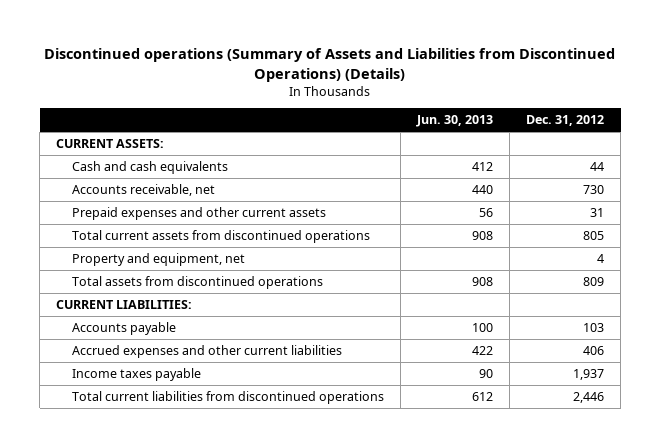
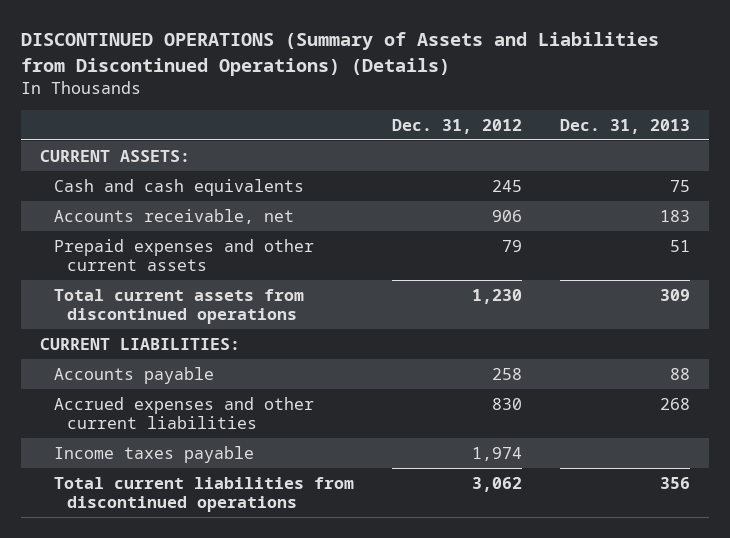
[44,48,616,82] Discontinued operations (Summary of Assets and Liabilities from Discontinued Operations) (Details) -> [21,32,660,76] DISCONTINUED OPERATIONS (Summary of Assets and Liabilities from Discontinued Operations) (Details)
[416,115,494,128] Jun. 30, 2013 -> none
none -> [560,118,691,134] Dec. 31, 2013
[72,253,246,267] Property and equipment, net -> none
[72,276,324,290] Total assets from discontinued operations -> none
[590,162,605,172] 44 -> [492,179,523,192] 245
[583,185,605,195] 730 -> [492,209,523,222] 906
[590,208,605,218] 31 -> [502,239,523,252] 79
[583,231,605,241] 805 -> [472,288,523,304] 1,230
[583,323,605,333] 103 -> [492,367,523,380] 258
[583,346,605,356] 406 -> [492,397,523,410] 830
[573,369,605,381] 1,937 -> [472,446,523,461] 1,974
[573,392,605,404] 2,446 -> [472,476,523,492] 3,062

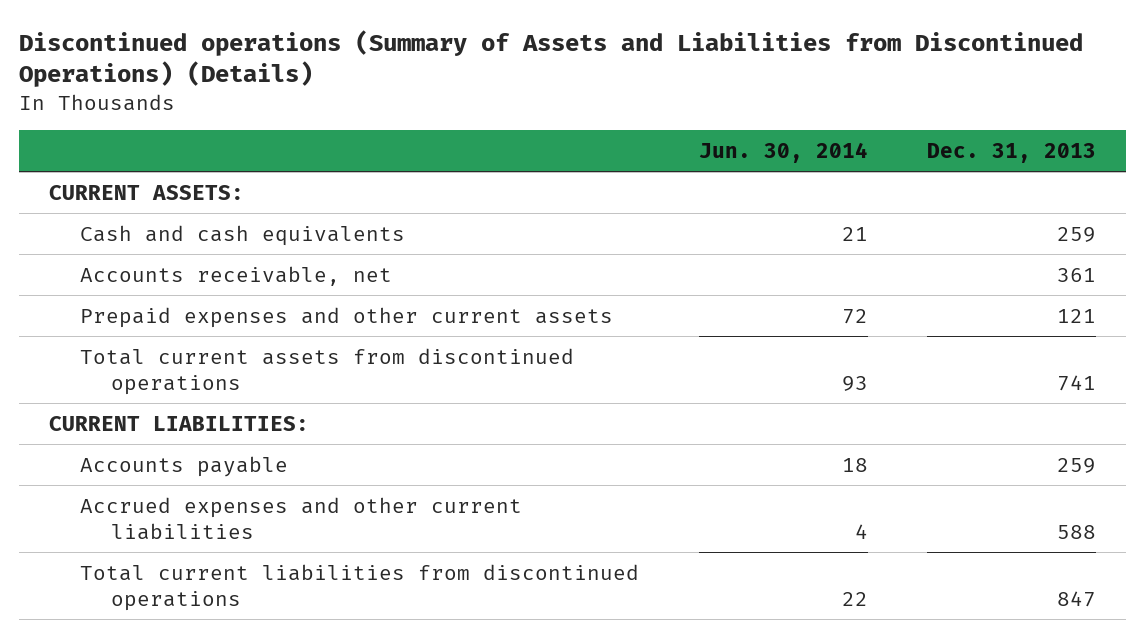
[21,32,660,76] DISCONTINUED OPERATIONS (Summary of Assets and Liabilities from Discontinued Operations) (Details) -> [19,29,1084,88] Discontinued operations (Summary of Assets and Liabilities from Discontinued Operations) (Details)
[392,118,523,134] Dec. 31, 2012 -> none
none -> [698,141,868,163] Jun. 30, 2014
[670,179,691,192] 75 -> [1057,226,1097,242] 259
[660,209,691,222] 183 -> [1057,267,1097,282] 361
[670,239,691,252] 51 -> [1057,308,1097,323] 121
[660,288,691,301] 309 -> [1057,374,1097,391] 741
[53,445,254,463] Income taxes payable -> none
[670,367,691,380] 88 -> [1057,457,1097,473] 259
[660,397,691,410] 268 -> [1057,524,1097,539] 588
[660,476,691,489] 356 -> [1057,590,1097,607] 847

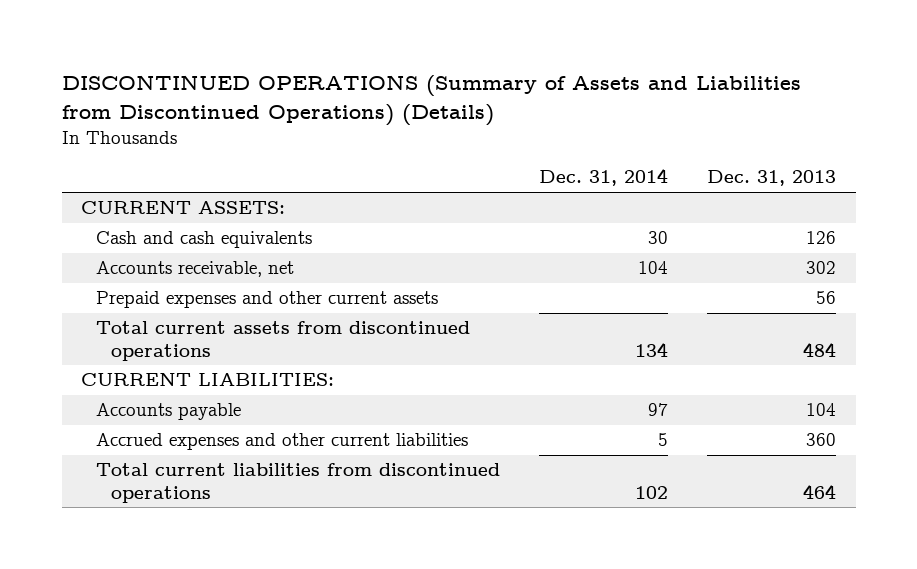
[19,29,1084,88] Discontinued operations (Summary of Assets and Liabilities from Discontinued Operations) (Details) -> [61,75,801,126] DISCONTINUED OPERATIONS (Summary of Assets and Liabilities from Discontinued Operations) (Details)
[698,141,868,163] Jun. 30, 2014 -> none
none -> [539,168,669,187] Dec. 31, 2014
[1057,226,1097,242] 259 -> [806,231,837,245] 126
[1057,267,1097,282] 361 -> [806,261,837,275] 302
[1057,308,1097,323] 121 -> [816,291,837,305] 56
[1057,374,1097,391] 741 -> [803,341,837,357] 484
[1057,457,1097,473] 259 -> [806,403,837,417] 104
[1057,524,1097,539] 588 -> [806,433,837,447] 360
[1057,590,1097,607] 847 -> [803,483,837,499] 464

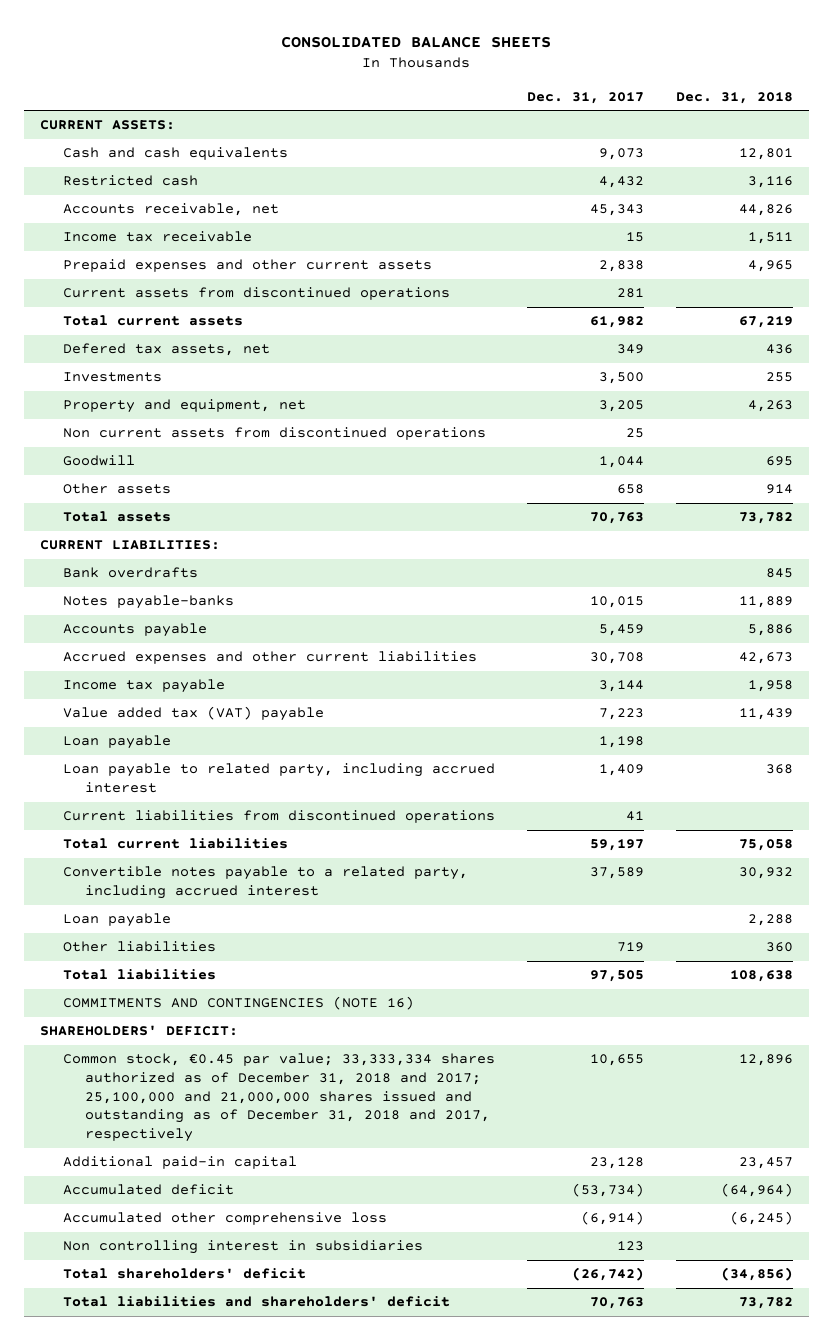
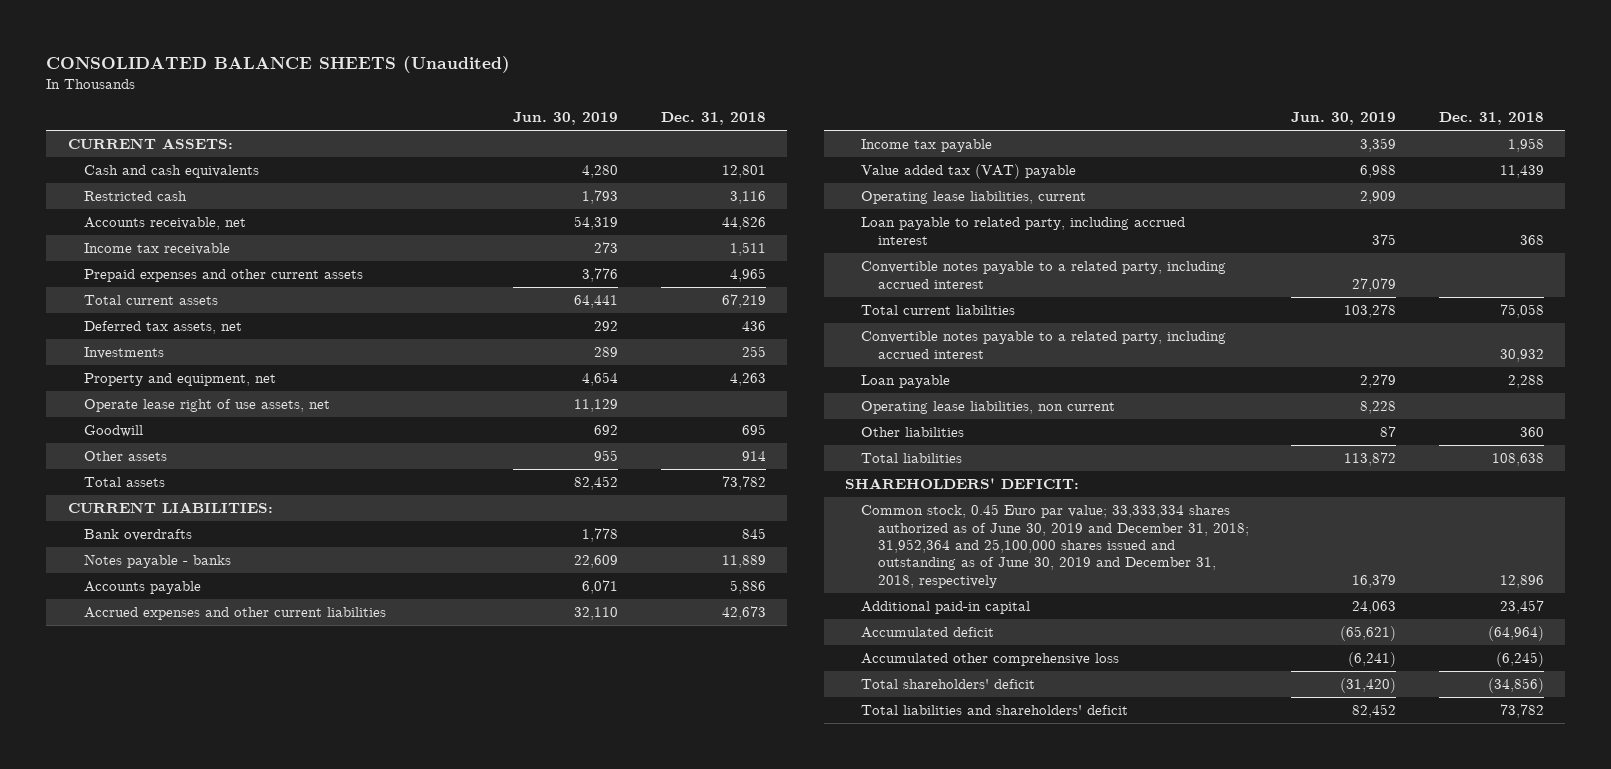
[281,36,552,49] CONSOLIDATED BALANCE SHEETS -> [46,56,511,74] CONSOLIDATED BALANCE SHEETS (Unaudited)
[526,91,644,104] Dec. 31, 2017 -> none
none -> [513,112,619,126] Jun. 30, 2019
[62,287,450,301] Current assets from discontinued operations -> none
[62,343,270,357] Defered tax assets, net -> [83,321,242,335] Deferred tax assets, net
[62,427,486,441] Non current assets from discontinued operations -> none
none -> [83,399,330,413] Operate lease right of use assets, net
[62,595,234,610] Notes payable-banks -> [83,554,231,569] Notes payable - banks
[62,735,171,750] Loan payable -> none
none -> [861,191,1087,205] Operating lease liabilities, current
[62,810,495,824] Current liabilities from discontinued operations -> none
none -> [861,261,1227,289] Convertible notes payable to a related party, including accrued interest
none -> [861,401,1116,415] Operating lease liabilities, non current
[62,996,414,1011] COMMITMENTS AND CONTINGENCIES (NOTE 16) -> none
[62,1053,495,1143] Common stock, €0.45 par value; 33,333,334 shares authorized as of December 31, 2018 and 2017; 25,100,000 and 21,000,000 shares issued and outstanding as of December 31, 2018 and 2017, respectively -> [861,504,1249,588] Common stock, 0.45 Euro par value; 33,333,334 shares authorized as of June 30, 2019 and December 31, 2018; 31,952,364 and 25,100,000 shares issued and outstanding as of June 30, 2019 and December 31, 2018, respectively
[62,1240,423,1255] Non controlling interest in subsidiaries -> none

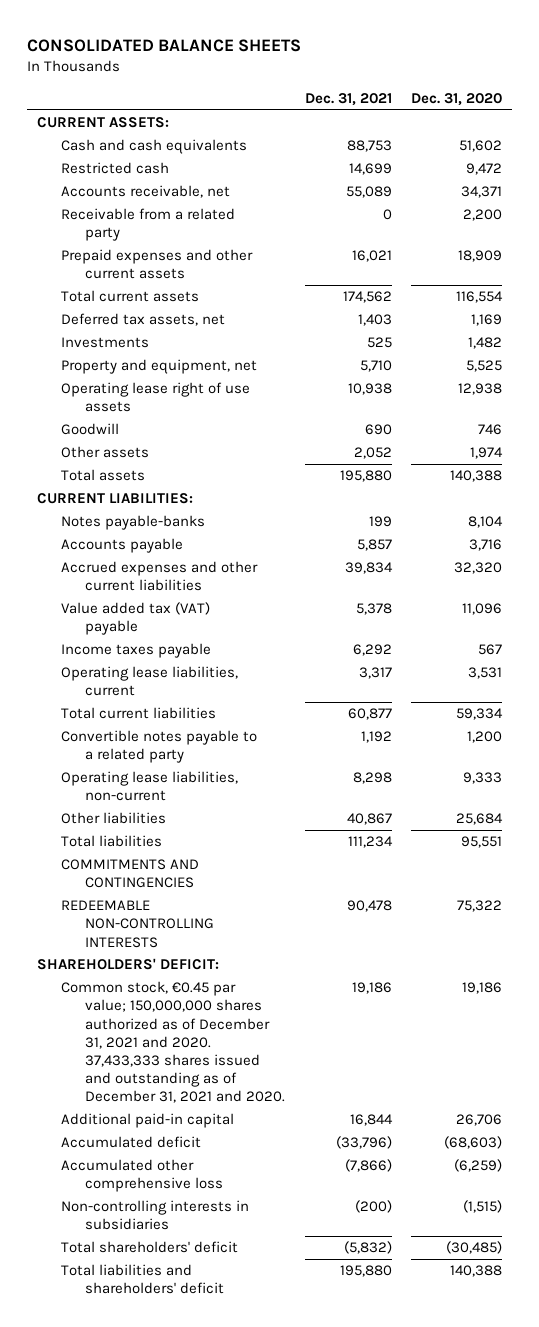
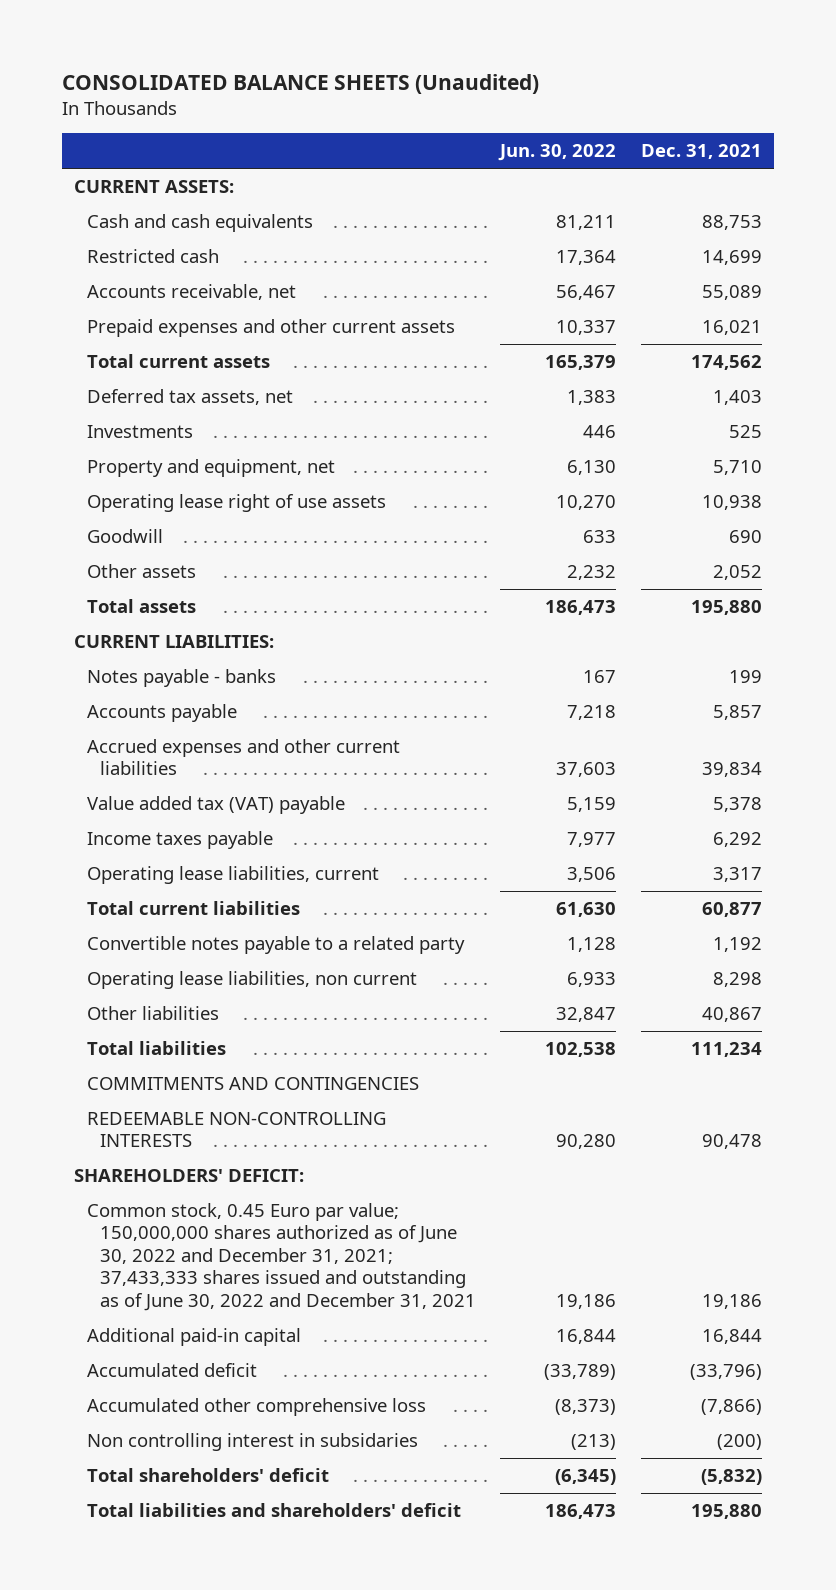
[27,38,302,52] CONSOLIDATED BALANCE SHEETS -> [61,74,539,95] CONSOLIDATED BALANCE SHEETS (Unaudited)
[411,92,503,106] Dec. 31, 2020 -> none
none -> [498,144,617,162] Jun. 30, 2022
[61,208,236,242] Receivable from a related party -> none
[61,515,206,531] Notes payable-banks -> [87,669,277,688] Notes payable - banks
[61,771,239,802] Operating lease liabilities, non-current -> [87,971,418,990] Operating lease liabilities, non current
[61,981,286,1104] Common stock, €0.45 par value; 150,000,000 shares authorized as of December 31, 2021 and 2020. 37,433,333 shares issued and outstanding as of December 31, 2021 and 2020. -> [87,1203,476,1311] Common stock, 0.45 Euro par value; 150,000,000 shares authorized as of June 30, 2022 and December 31, 2021; 37,433,333 shares issued and outstanding as of June 30, 2022 and December 31, 2021
[61,1200,250,1231] Non-controlling interests in subsidiaries -> [87,1433,419,1452] Non controlling interest in subsidaries

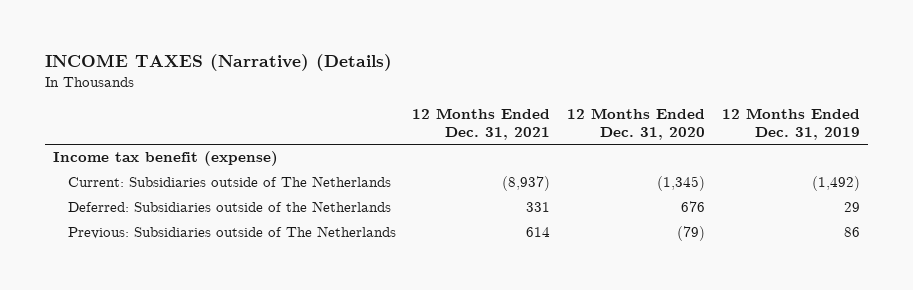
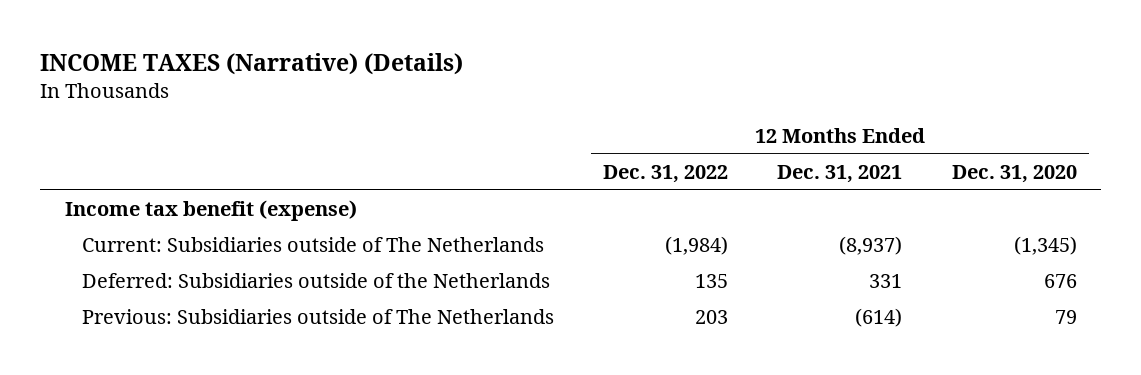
[721,107,860,141] 12 Months Ended Dec. 31, 2019 -> none
none -> [602,164,728,183] Dec. 31, 2022
[526,227,551,238] 614 -> [855,308,903,328] (614)
[676,226,705,242] (79) -> [1054,310,1077,325] 79

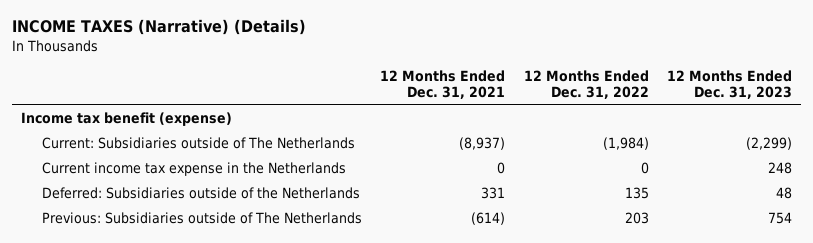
[951,164,1077,183] Dec. 31, 2020 -> none
none -> [667,70,793,100] 12 Months Ended Dec. 31, 2023
none -> [41,162,346,177] Current income tax expense in the Netherlands

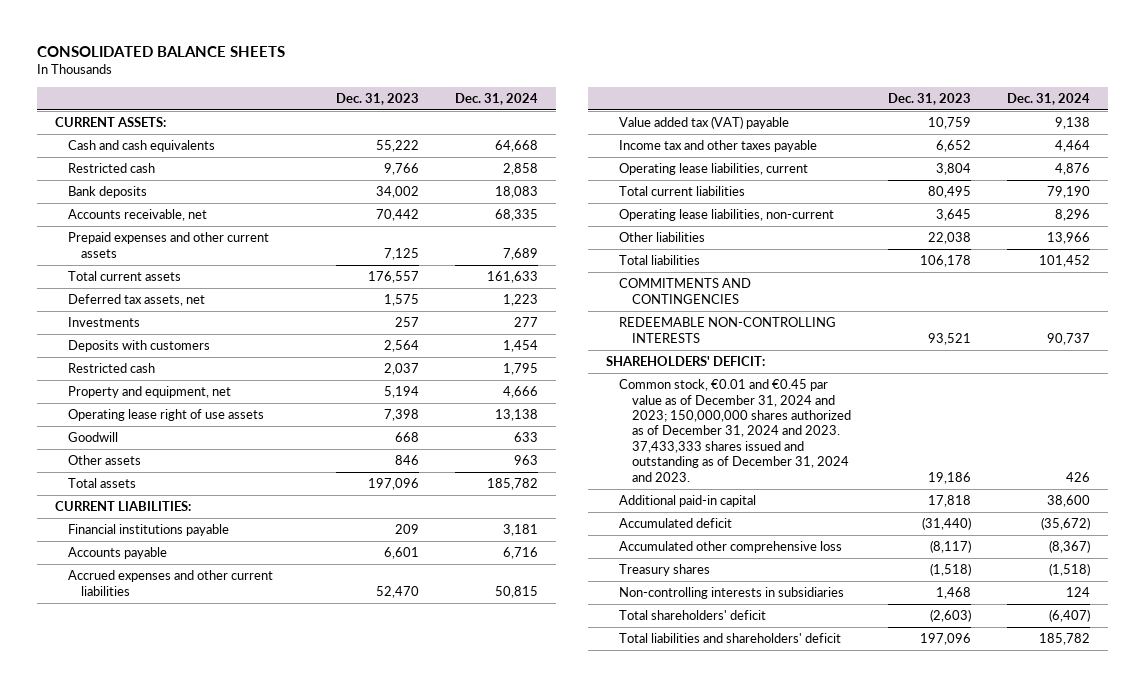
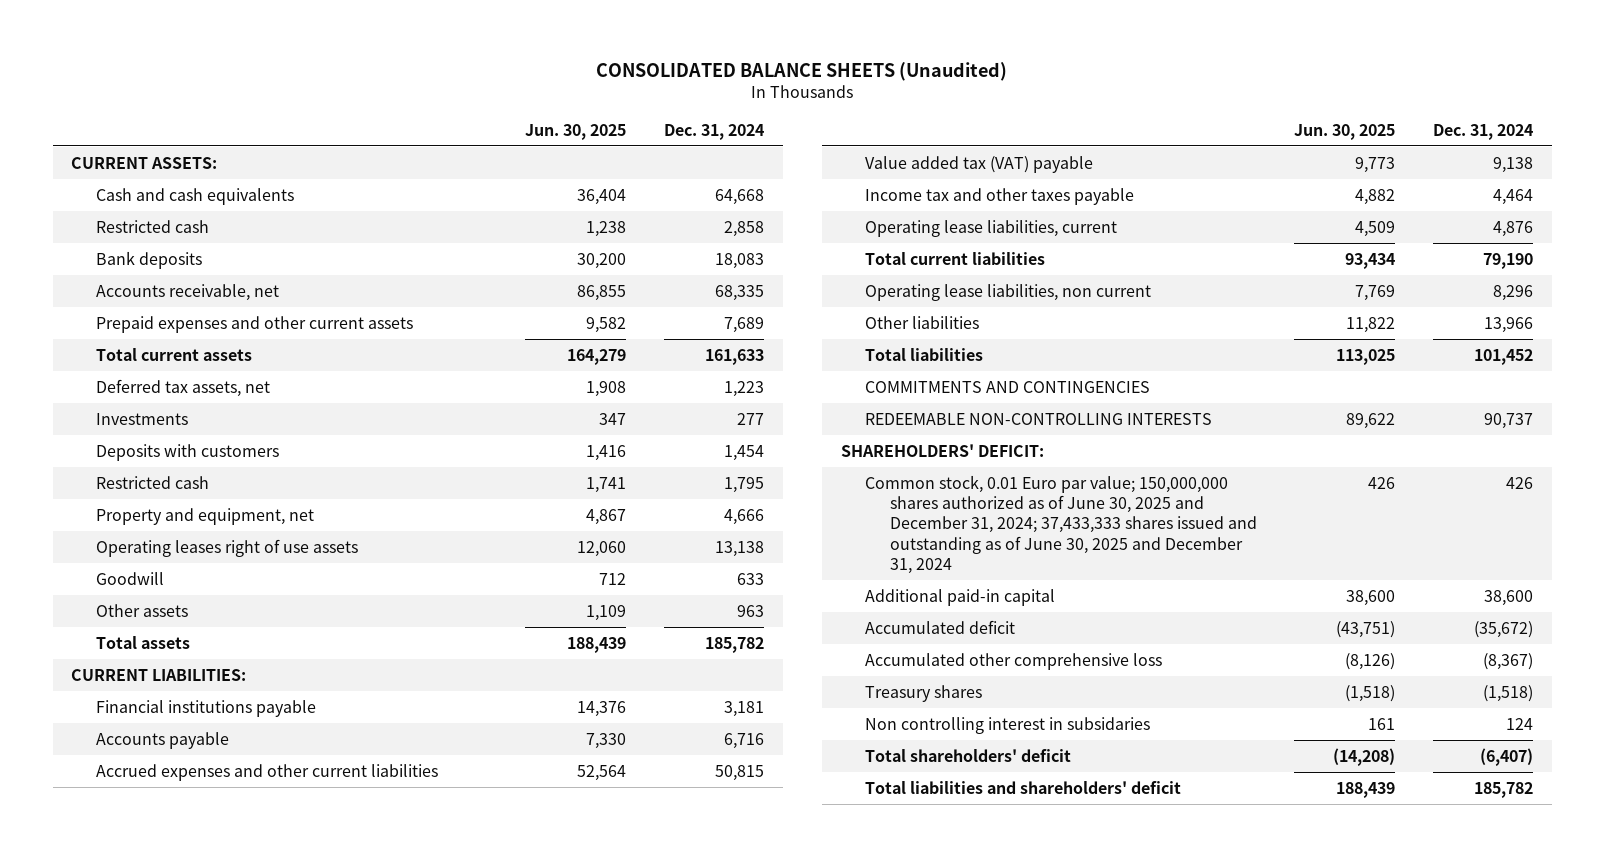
[36,45,285,57] CONSOLIDATED BALANCE SHEETS -> [596,61,1008,81] CONSOLIDATED BALANCE SHEETS (Unaudited)
[336,92,420,105] Dec. 31, 2023 -> none
none -> [524,123,626,140] Jun. 30, 2025
[67,409,264,422] Operating lease right of use assets -> [95,538,358,557] Operating leases right of use assets
[619,209,835,222] Operating lease liabilities, non-current -> [865,283,1152,301] Operating lease liabilities, non current
[619,379,852,482] Common stock, €0.01 and €0.45 par value as of December 31, 2024 and 2023; 150,000,000 shares authorized as of December 31, 2024 and 2023. 37,433,333 shares issued and outstanding as of December 31, 2024 and 2023. -> [865,474,1257,574] Common stock, 0.01 Euro par value; 150,000,000 shares authorized as of June 30, 2025 and December 31, 2024; 37,433,333 shares issued and outstanding as of June 30, 2025 and December 31, 2024
[619,587,845,600] Non-controlling interests in subsidiaries -> [865,716,1151,734] Non controlling interest in subsidaries

